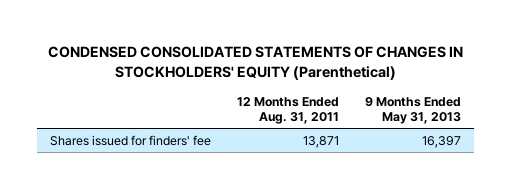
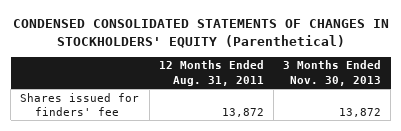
[365,96,462,125] 9 Months Ended May 31, 2013 -> none
none -> [283,60,382,86] 3 Months Ended Nov. 30, 2013
[303,136,340,149] 13,871 -> [221,107,264,117] 13,872

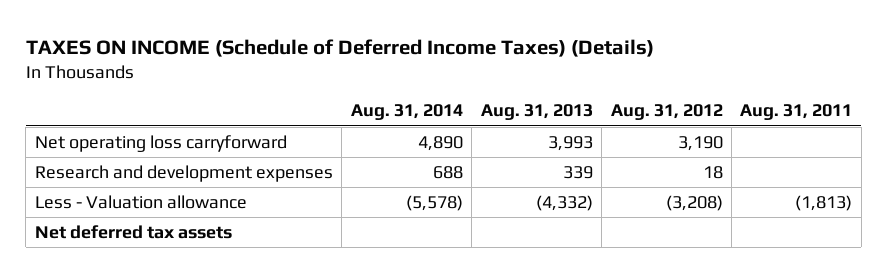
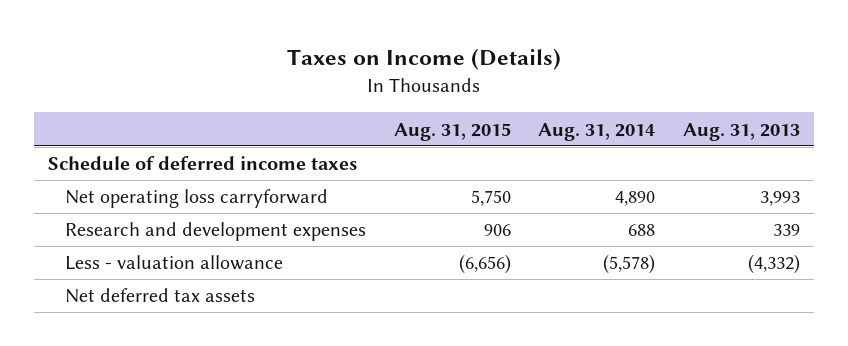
[25,38,654,57] TAXES ON INCOME (Schedule of Deferred Income Taxes) (Details) -> [287,48,562,71] Taxes on Income (Details)
[610,104,723,121] Aug. 31, 2012 -> none
[740,104,853,121] Aug. 31, 2011 -> none
none -> [393,122,511,141] Aug. 31, 2015
none -> [48,156,358,171] Schedule of deferred income taxes
[34,194,247,209] Less - Valuation allowance -> [64,255,283,271] Less - valuation allowance

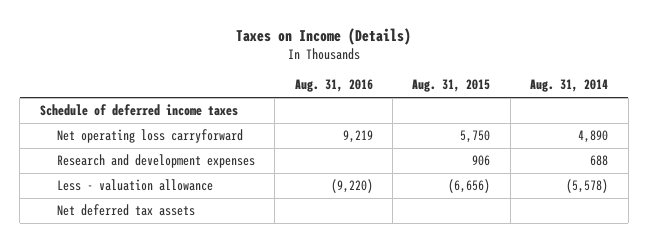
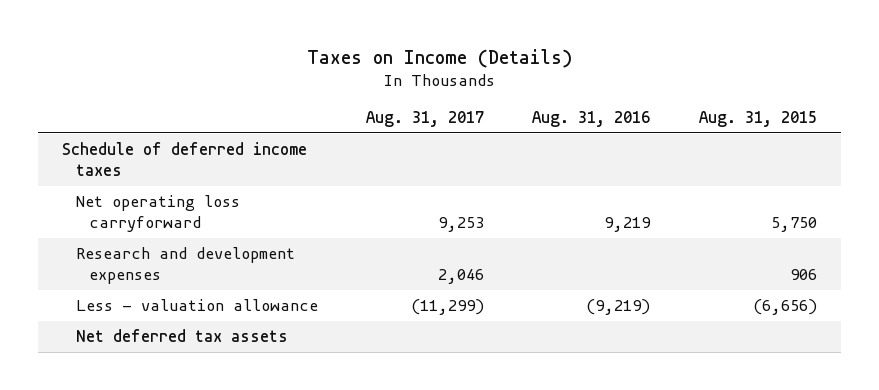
[530,79,609,93] Aug. 31, 2014 -> none
none -> [366,111,485,128] Aug. 31, 2017
[330,179,373,194] (9,220) -> [586,298,651,315] (9,219)

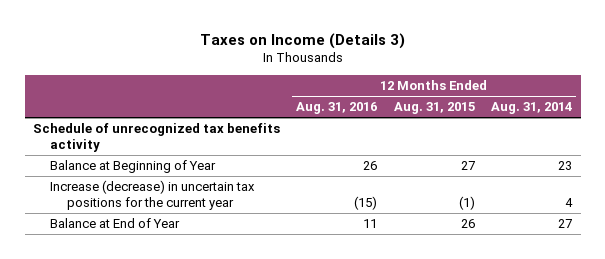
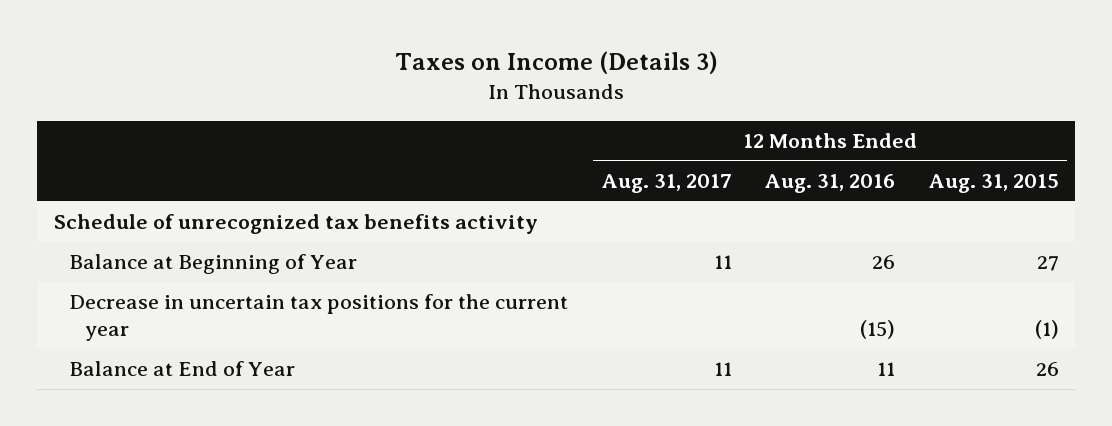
[491,102,573,115] Aug. 31, 2014 -> none
none -> [601,174,732,194] Aug. 31, 2017
[49,180,255,210] Increase (decrease) in uncertain tax positions for the current year -> [69,294,569,342] Decrease in uncertain tax positions for the current year

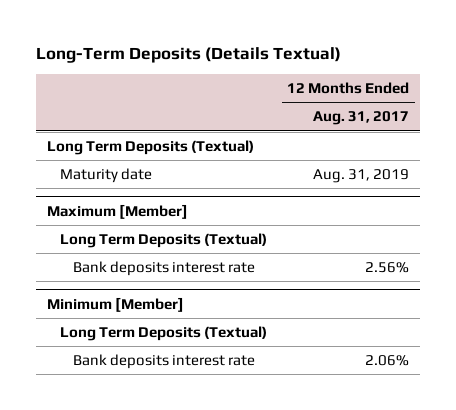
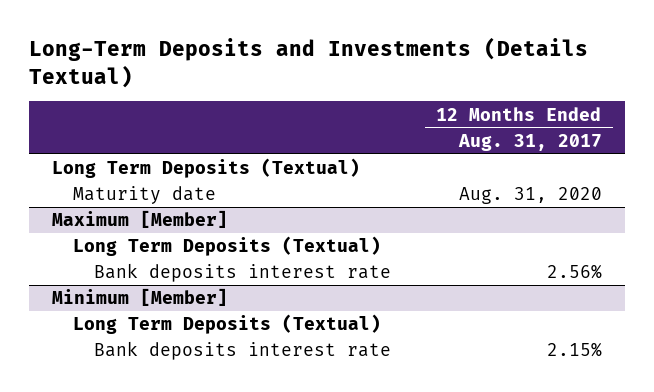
[36,47,342,64] Long-Term Deposits (Details Textual) -> [28,37,588,88] Long-Term Deposits and Investments (Details Textual)
[313,168,410,183] Aug. 31, 2019 -> [458,187,602,205] Aug. 31, 2020
[365,354,410,366] 2.06% -> [546,342,602,358] 2.15%

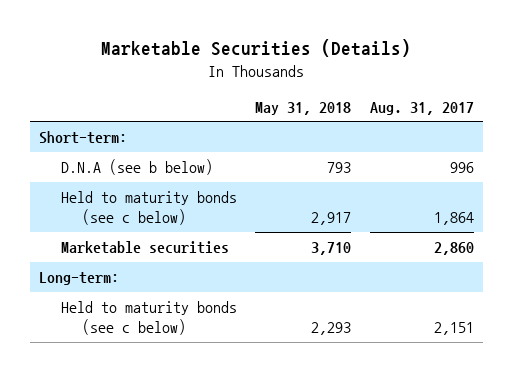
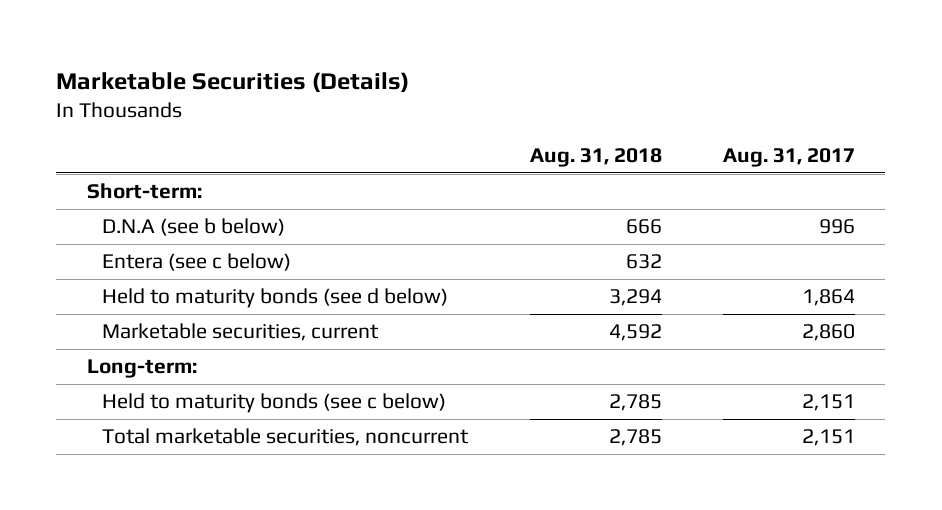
[255,101,352,115] May 31, 2018 -> none
none -> [529,147,662,167] Aug. 31, 2018
none -> [102,253,292,272] Entera (see c below)
[60,190,237,226] Held to maturity bonds (see c below) -> [102,288,449,309] Held to maturity bonds (see d below)
[60,240,229,254] Marketable securities -> [102,323,380,342] Marketable securities, current
none -> [102,428,470,447] Total marketable securities, noncurrent

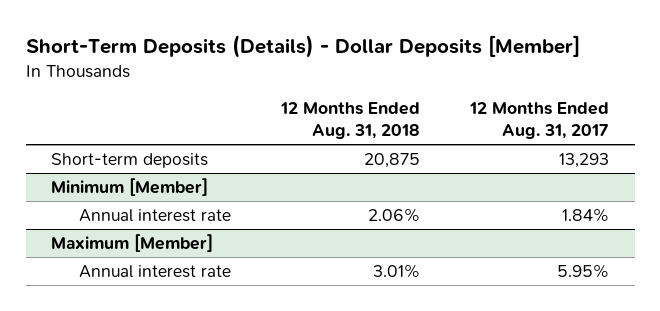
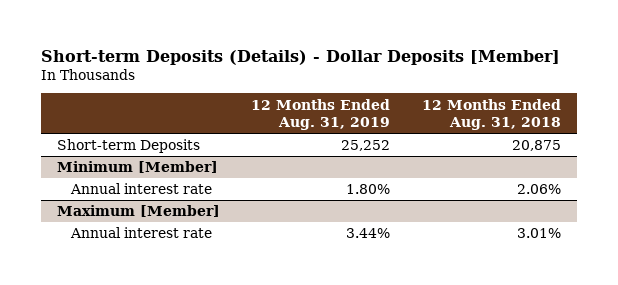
[25,34,580,58] Short-Term Deposits (Details) - Dollar Deposits [Member] -> [40,49,560,65] Short-term Deposits (Details) - Dollar Deposits [Member]
[469,102,610,140] 12 Months Ended Aug. 31, 2017 -> none
none -> [251,98,391,130] 12 Months Ended Aug. 31, 2019
[50,153,208,169] Short-term deposits -> [56,139,200,154] Short-term Deposits

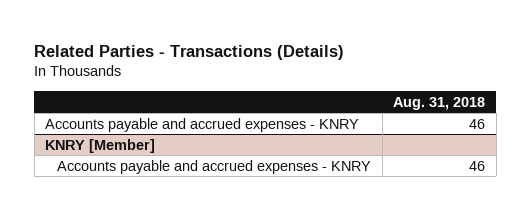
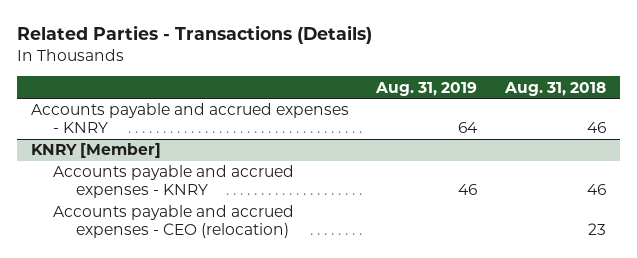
none -> [375,81,478,96] Aug. 31, 2019
none -> [53,205,295,239] Accounts payable and accrued expenses - CEO (relocation)

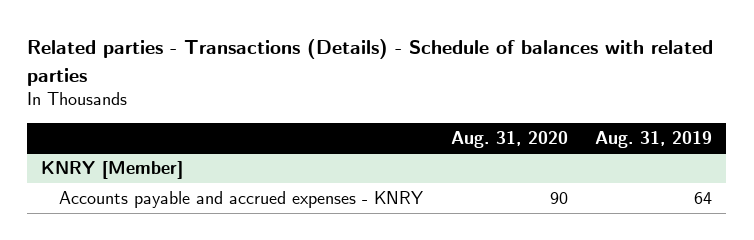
[16,25,372,45] Related Parties - Transactions (Details) -> [27,39,714,86] Related parties - Transactions (Details) - Schedule of balances with related parties
[504,81,607,96] Aug. 31, 2018 -> none
none -> [450,130,568,148] Aug. 31, 2020
[30,103,349,134] Accounts payable and accrued expenses - KNRY -> none
[53,205,295,239] Accounts payable and accrued expenses - CEO (relocation) -> none
[458,184,478,196] 46 -> [694,191,713,204] 64

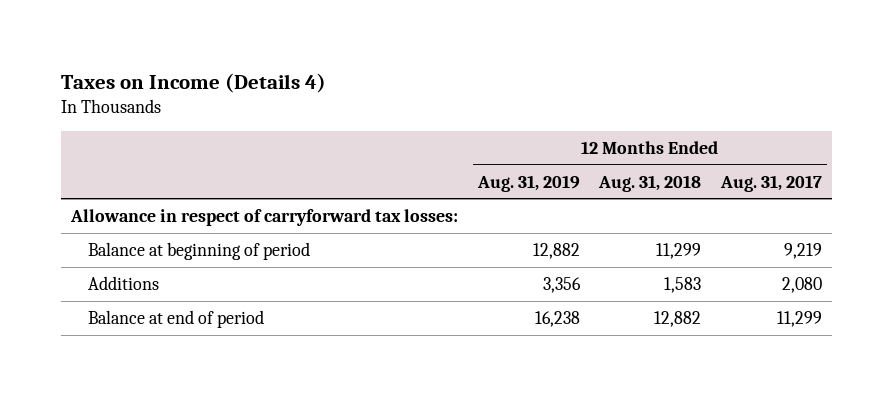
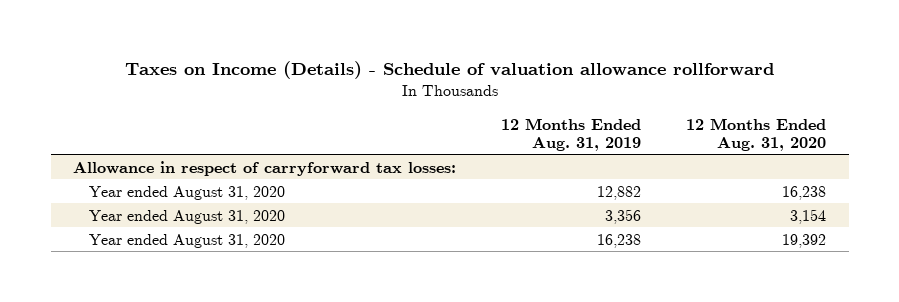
[61,72,327,93] Taxes on Income (Details 4) -> [124,61,774,80] Taxes on Income (Details) - Schedule of valuation allowance rollforward
[598,174,702,192] Aug. 31, 2018 -> none
[720,174,823,192] Aug. 31, 2017 -> none
none -> [686,117,827,151] 12 Months Ended Aug. 31, 2020
[88,241,311,260] Balance at beginning of period -> [89,185,286,200] Year ended August 31, 2020
[88,275,160,290] Additions -> [89,209,286,224] Year ended August 31, 2020
[88,309,265,328] Balance at end of period -> [89,233,286,248] Year ended August 31, 2020

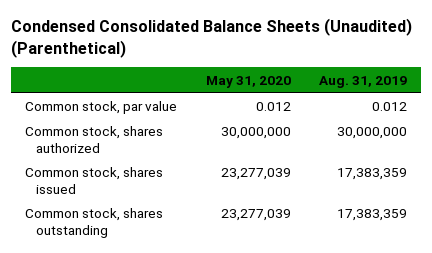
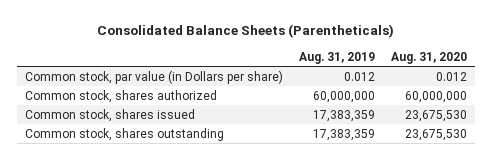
[11,18,413,58] Condensed Consolidated Balance Sheets (Unaudited) (Parenthetical) -> [96,24,394,39] Consolidated Balance Sheets (Parentheticals)
[205,75,291,88] May 31, 2020 -> none
none -> [390,51,467,64] Aug. 31, 2020
[25,101,178,115] Common stock, par value -> [25,69,284,84] Common stock, par value (in Dollars per share)
[336,127,407,140] 30,000,000 -> [312,90,375,103] 60,000,000

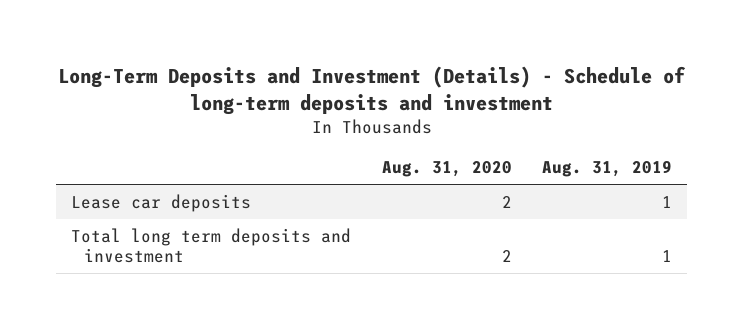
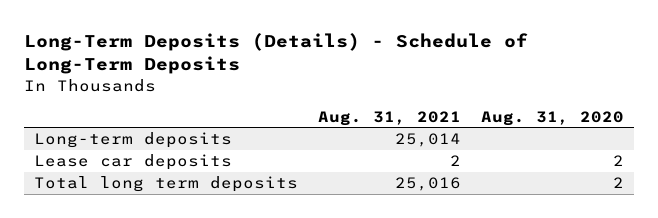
[57,65,686,115] Long-Term Deposits and Investment (Details) - Schedule of long-term deposits and investment -> [24,33,529,75] Long-Term Deposits (Details) - Schedule of Long-Term Deposits
[541,160,672,178] Aug. 31, 2019 -> none
none -> [317,110,461,126] Aug. 31, 2021
none -> [33,132,232,149] Long-term deposits
[71,227,352,264] Total long term deposits and investment -> [33,176,298,193] Total long term deposits

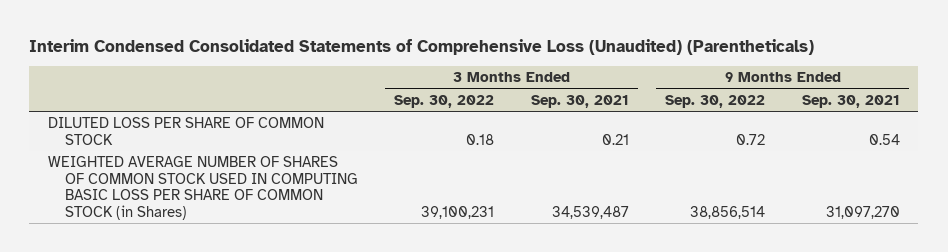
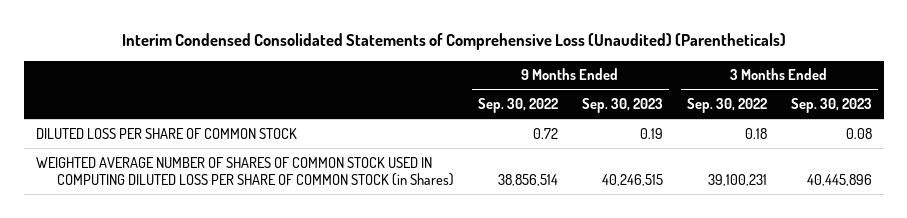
[530,94,629,108] Sep. 30, 2021 -> none
[801,94,900,108] Sep. 30, 2021 -> none
none -> [581,98,663,114] Sep. 30, 2023
none -> [790,98,872,114] Sep. 30, 2023
[47,156,358,220] WEIGHTED AVERAGE NUMBER OF SHARES OF COMMON STOCK USED IN COMPUTING BASIC LOSS PER SHARE OF COMMON STOCK (in Shares) -> [35,156,454,187] WEIGHTED AVERAGE NUMBER OF SHARES OF COMMON STOCK USED IN COMPUTING DILUTED LOSS PER SHARE OF COMMON STOCK (in Shares)

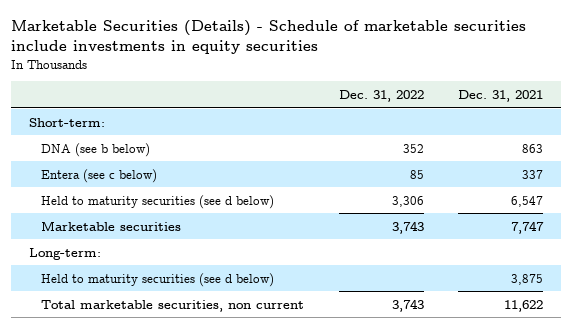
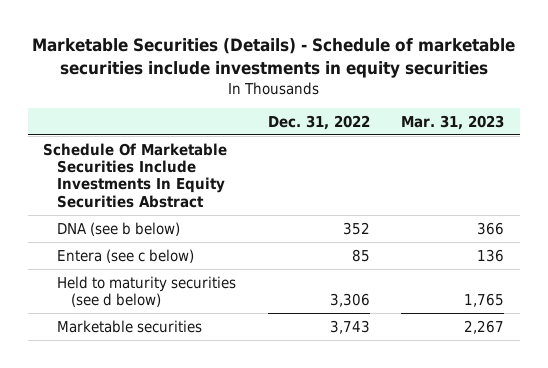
[458,90,544,103] Dec. 31, 2021 -> none
none -> [401,115,505,131] Mar. 31, 2023
[28,117,105,127] Short-term: -> none
none -> [43,142,228,208] Schedule Of Marketable Securities Include Investments In Equity Securities Abstract
[28,247,101,260] Long-term: -> none
[40,272,274,287] Held to maturity securities (see d below) -> none
[40,299,304,312] Total marketable securities, non current -> none

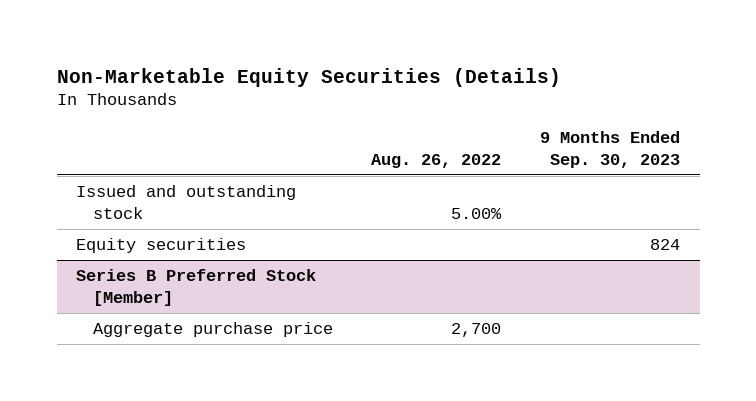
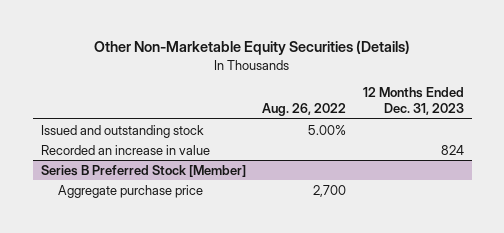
[56,67,561,87] Non-Marketable Equity Securities (Details) -> [94,40,411,56] Other Non-Marketable Equity Securities (Details)
[540,131,681,168] 9 Months Ended Sep. 30, 2023 -> none
none -> [362,87,464,116] 12 Months Ended Dec. 31, 2023
[75,238,246,254] Equity securities -> [40,144,210,155] Recorded an increase in value

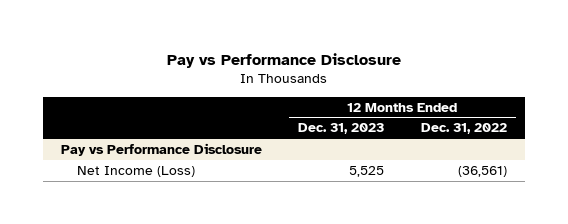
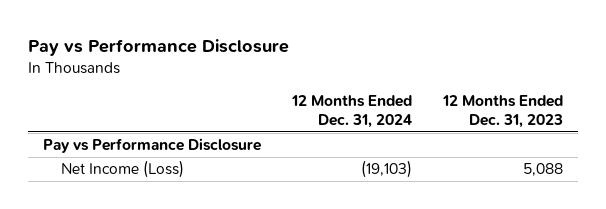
[420,123,507,135] Dec. 31, 2022 -> none
none -> [291,94,413,128] 12 Months Ended Dec. 31, 2024
[349,166,385,178] 5,525 -> [522,163,563,177] 5,088

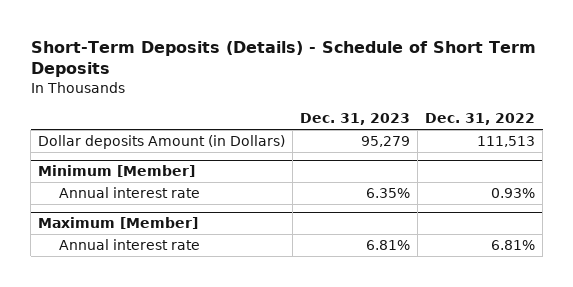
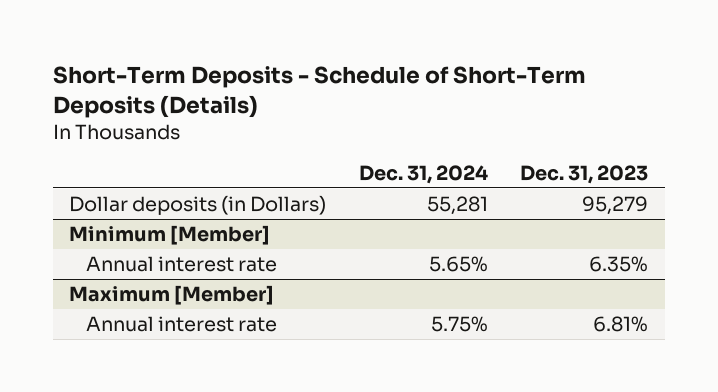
[30,40,536,78] Short-Term Deposits (Details) - Schedule of Short Term Deposits -> [52,65,586,118] Short-Term Deposits - Schedule of Short-Term Deposits (Details)
[425,113,536,126] Dec. 31, 2022 -> none
none -> [358,164,488,184] Dec. 31, 2024
[38,135,286,150] Dollar deposits Amount (in Dollars) -> [69,194,327,215] Dollar deposits (in Dollars)

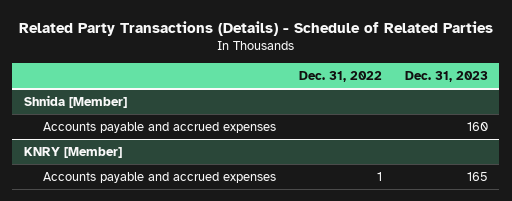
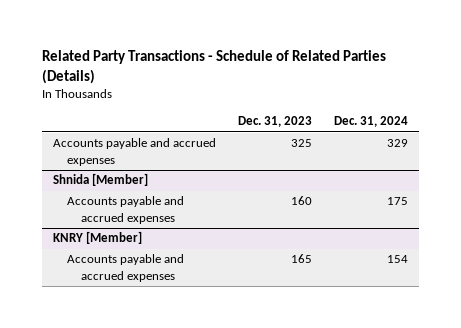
[18,20,493,36] Related Party Transactions (Details) - Schedule of Related Parties -> [41,50,386,85] Related Party Transactions - Schedule of Related Parties (Details)
[298,71,382,83] Dec. 31, 2022 -> none
none -> [333,116,408,128] Dec. 31, 2024
none -> [52,138,216,166] Accounts payable and accrued expenses

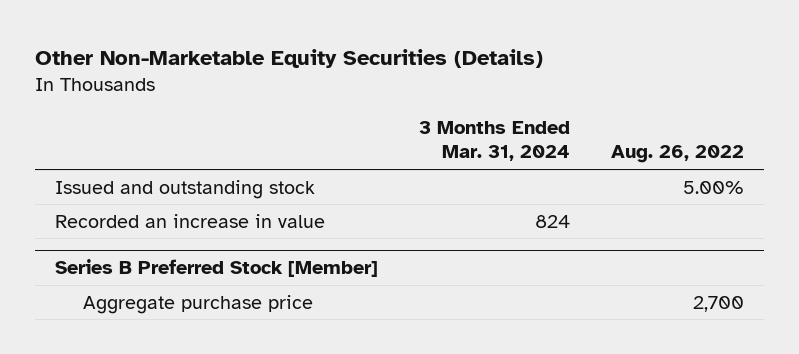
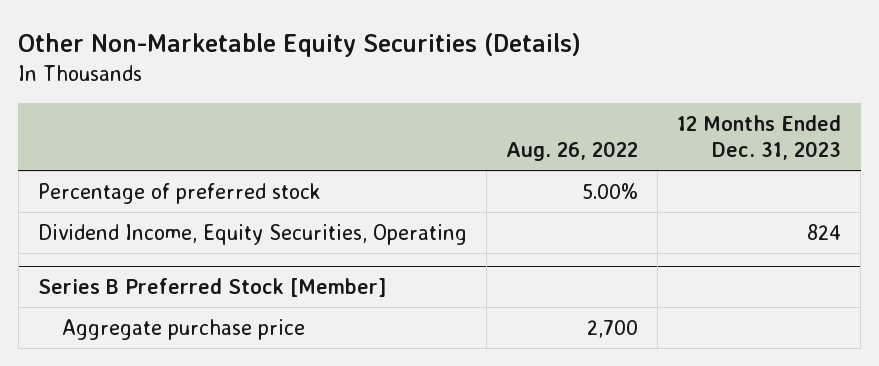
[419,121,571,162] 3 Months Ended Mar. 31, 2024 -> none
none -> [677,114,842,161] 12 Months Ended Dec. 31, 2023
[55,179,316,199] Issued and outstanding stock -> [37,182,321,204] Percentage of preferred stock
[55,213,326,228] Recorded an increase in value -> [37,223,467,245] Dividend Income, Equity Securities, Operating

